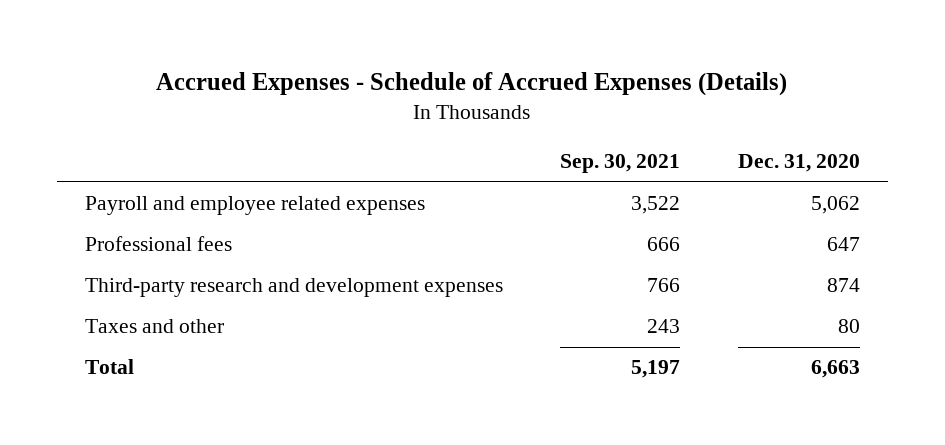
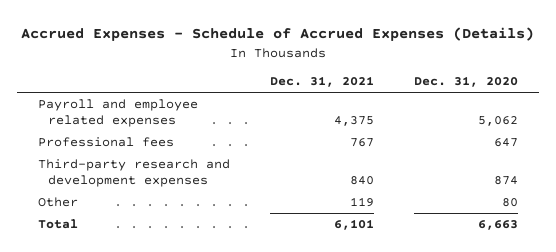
[560,154,681,174] Sep. 30, 2021 -> none
none -> [269,76,374,88] Dec. 31, 2021
[85,319,225,334] Taxes and other -> [37,196,78,207] Other

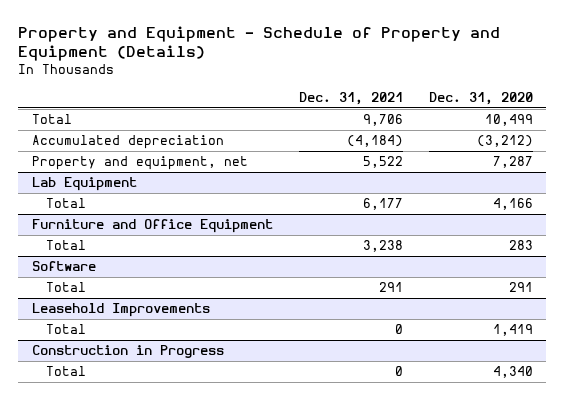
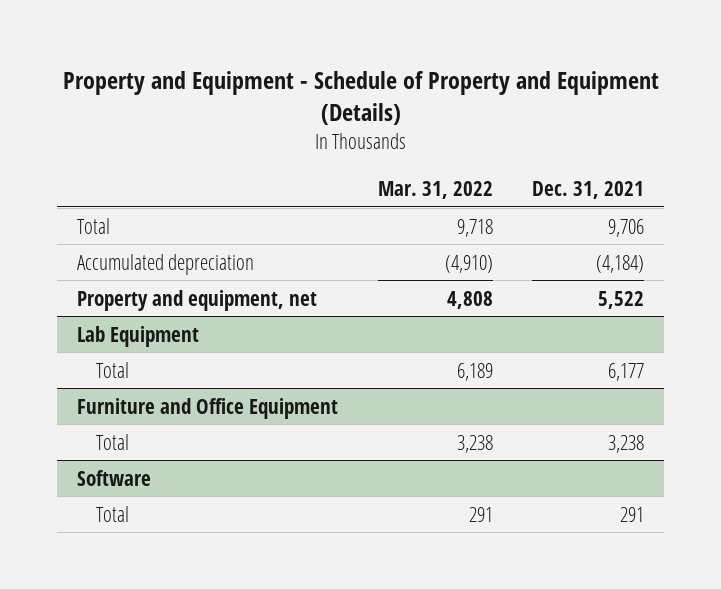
[428,92,533,106] Dec. 31, 2020 -> none
none -> [377,180,493,199] Mar. 31, 2022
[31,303,210,318] Leasehold Improvements -> none
[46,324,87,335] Total -> none
[31,345,224,359] Construction in Progress -> none
[46,366,87,377] Total -> none

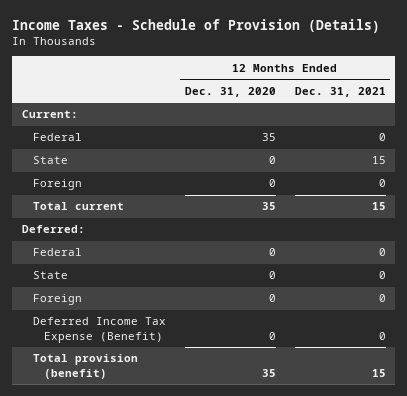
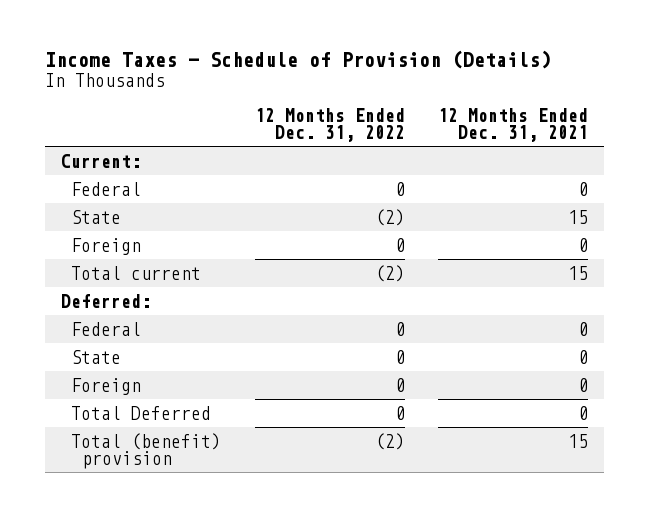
[184,86,276,97] Dec. 31, 2020 -> none
none -> [254,108,405,143] 12 Months Ended Dec. 31, 2022
[33,317,167,343] Deferred Income Tax Expense (Benefit) -> [71,405,212,420] Total Deferred
[33,354,139,379] Total provision (benefit) -> [71,432,222,469] Total (benefit) provision

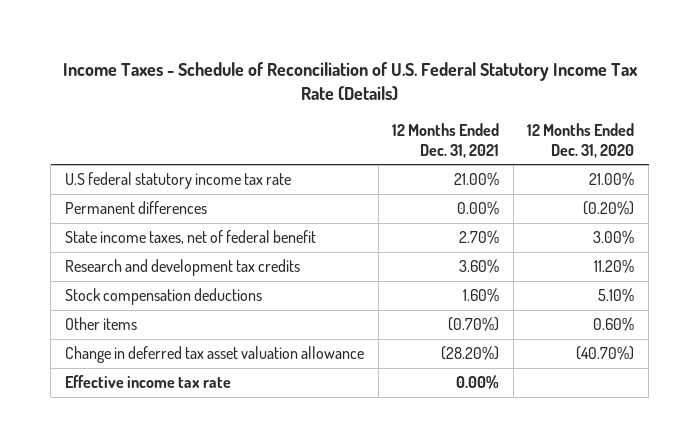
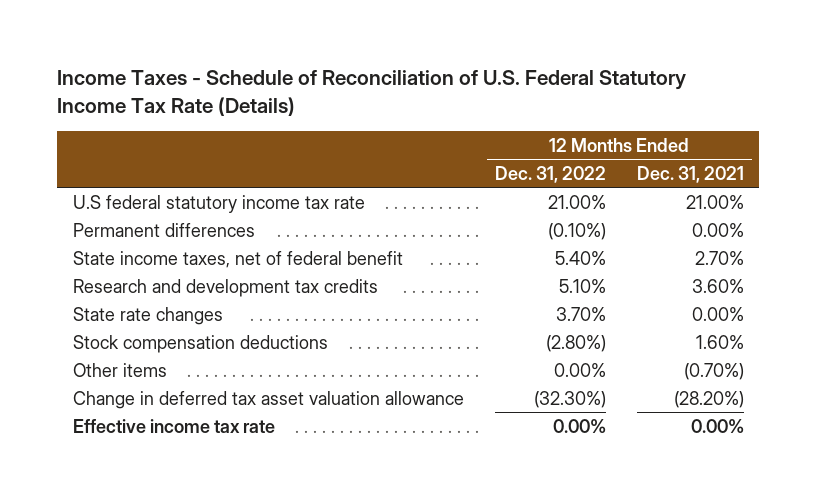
[527,123,635,158] 12 Months Ended Dec. 31, 2020 -> none
none -> [494,165,606,183] Dec. 31, 2022
none -> [72,306,223,325] State rate changes

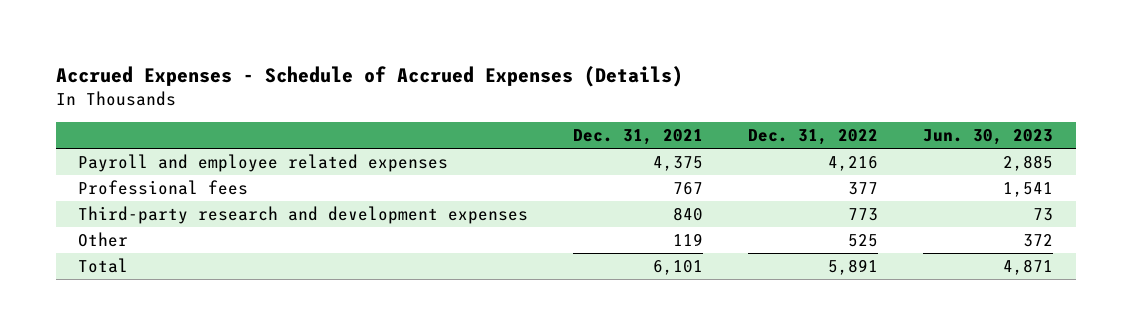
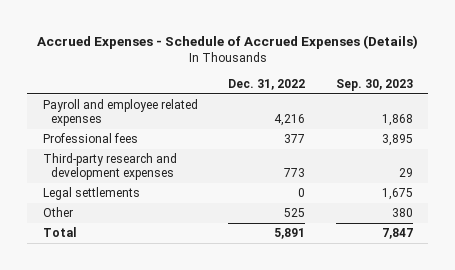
[573,129,704,146] Dec. 31, 2021 -> none
[923,129,1054,146] Jun. 30, 2023 -> none
none -> [335,79,413,92] Sep. 30, 2023
none -> [42,187,140,201] Legal settlements

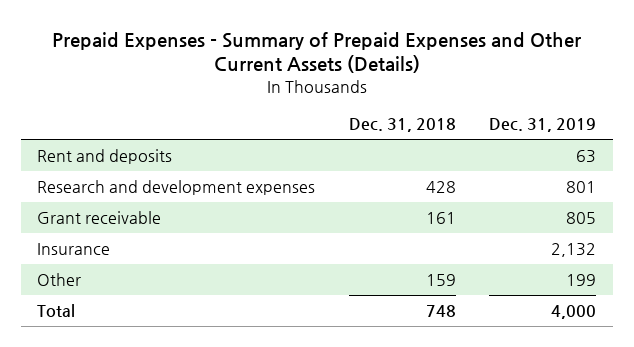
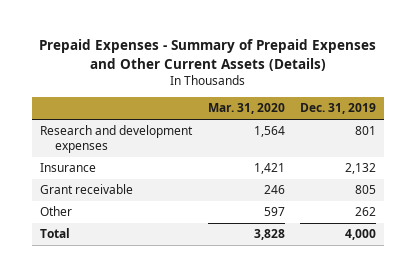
[348,118,456,133] Dec. 31, 2018 -> none
none -> [207,103,285,115] Mar. 31, 2020
[37,149,173,165] Rent and deposits -> none
[37,211,162,225] Grant receivable -> [39,184,133,195] Grant receivable
[566,274,597,287] 199 -> [355,207,377,217] 262

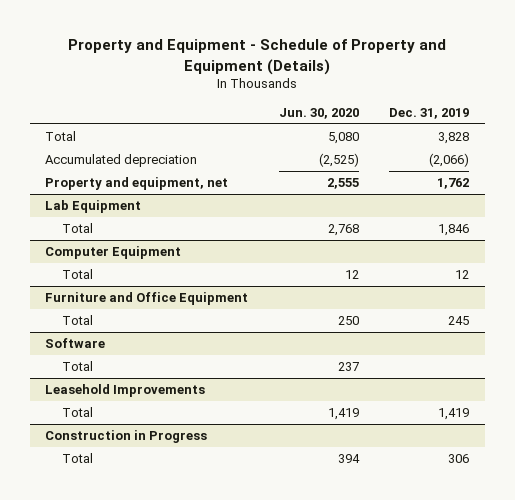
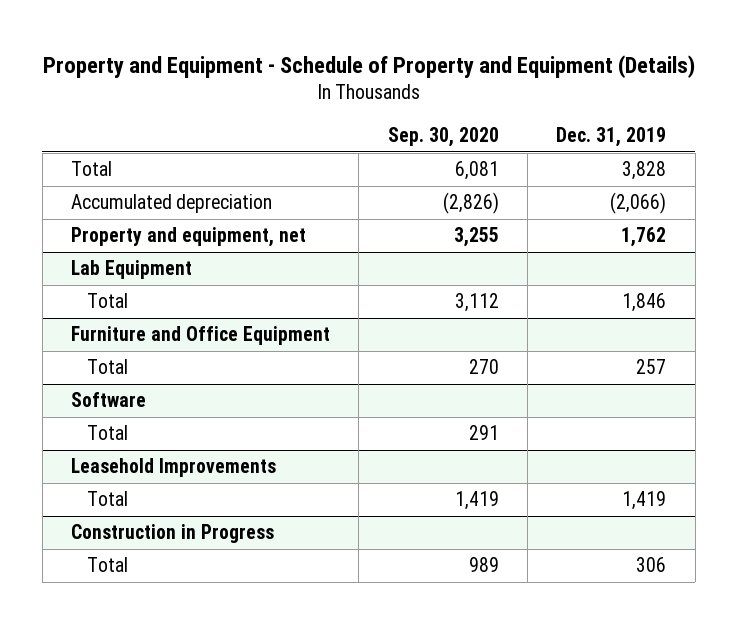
[278,108,359,120] Jun. 30, 2020 -> none
none -> [387,127,499,148] Sep. 30, 2020
[45,245,182,259] Computer Equipment -> none
[61,268,93,279] Total -> none
[448,315,470,325] 245 -> [636,359,667,375] 257

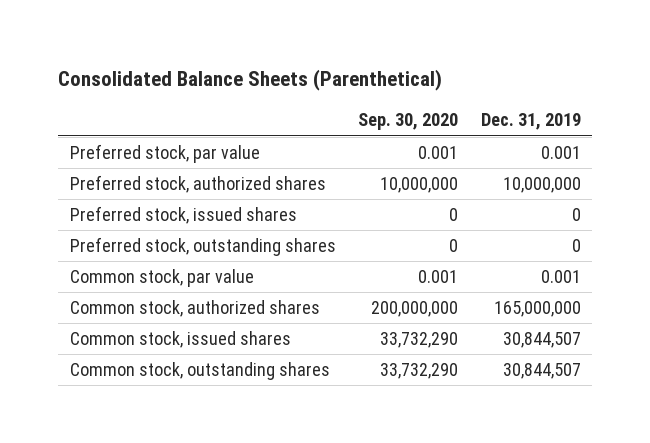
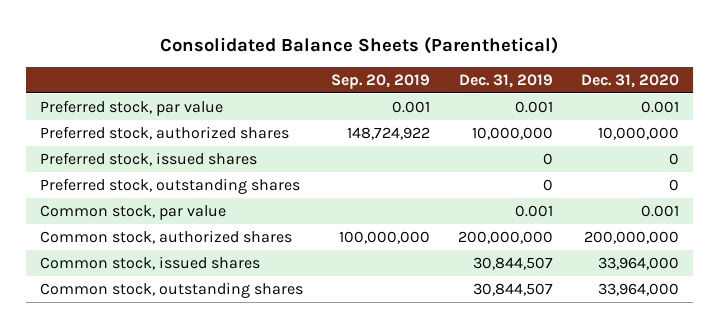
[358,113,459,131] Sep. 30, 2020 -> none
none -> [330,73,430,89] Sep. 20, 2019
none -> [580,73,679,88] Dec. 31, 2020
[493,301,581,318] 165,000,000 -> [457,231,553,245] 200,000,000

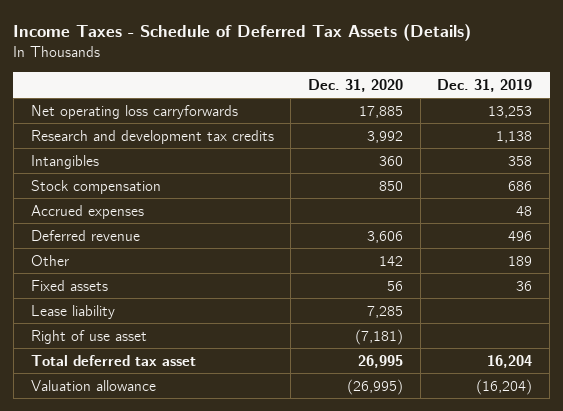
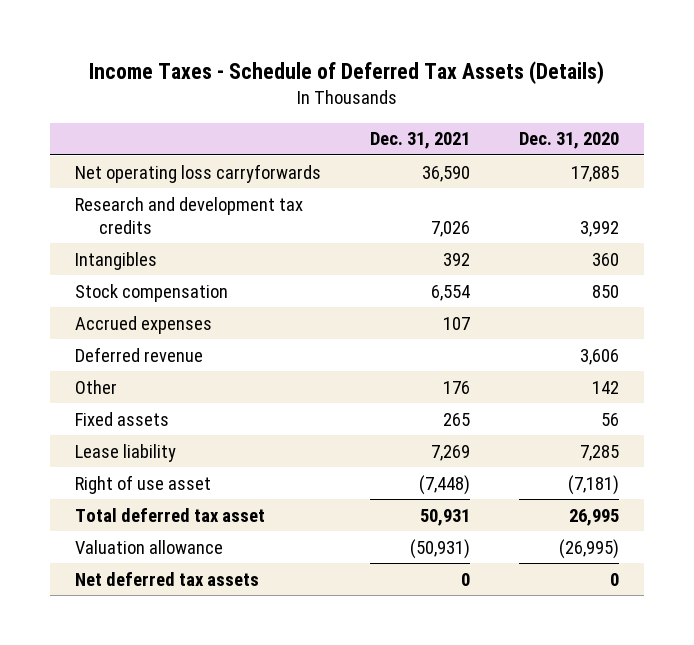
[437,78,533,92] Dec. 31, 2019 -> none
none -> [369,132,470,150] Dec. 31, 2021
none -> [74,571,259,586] Net deferred tax assets

